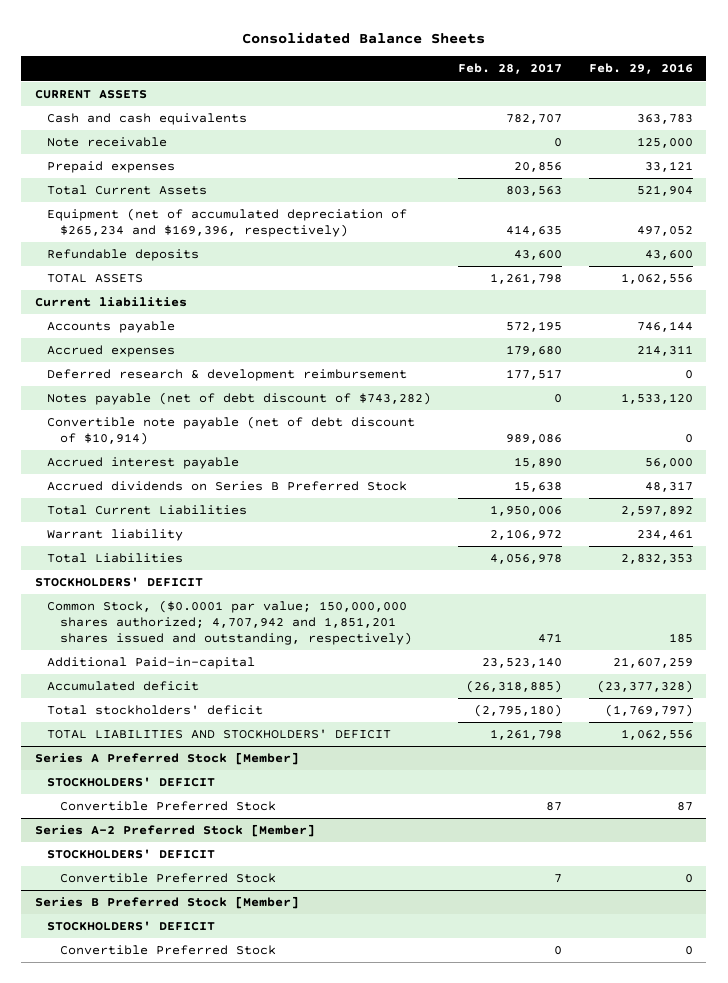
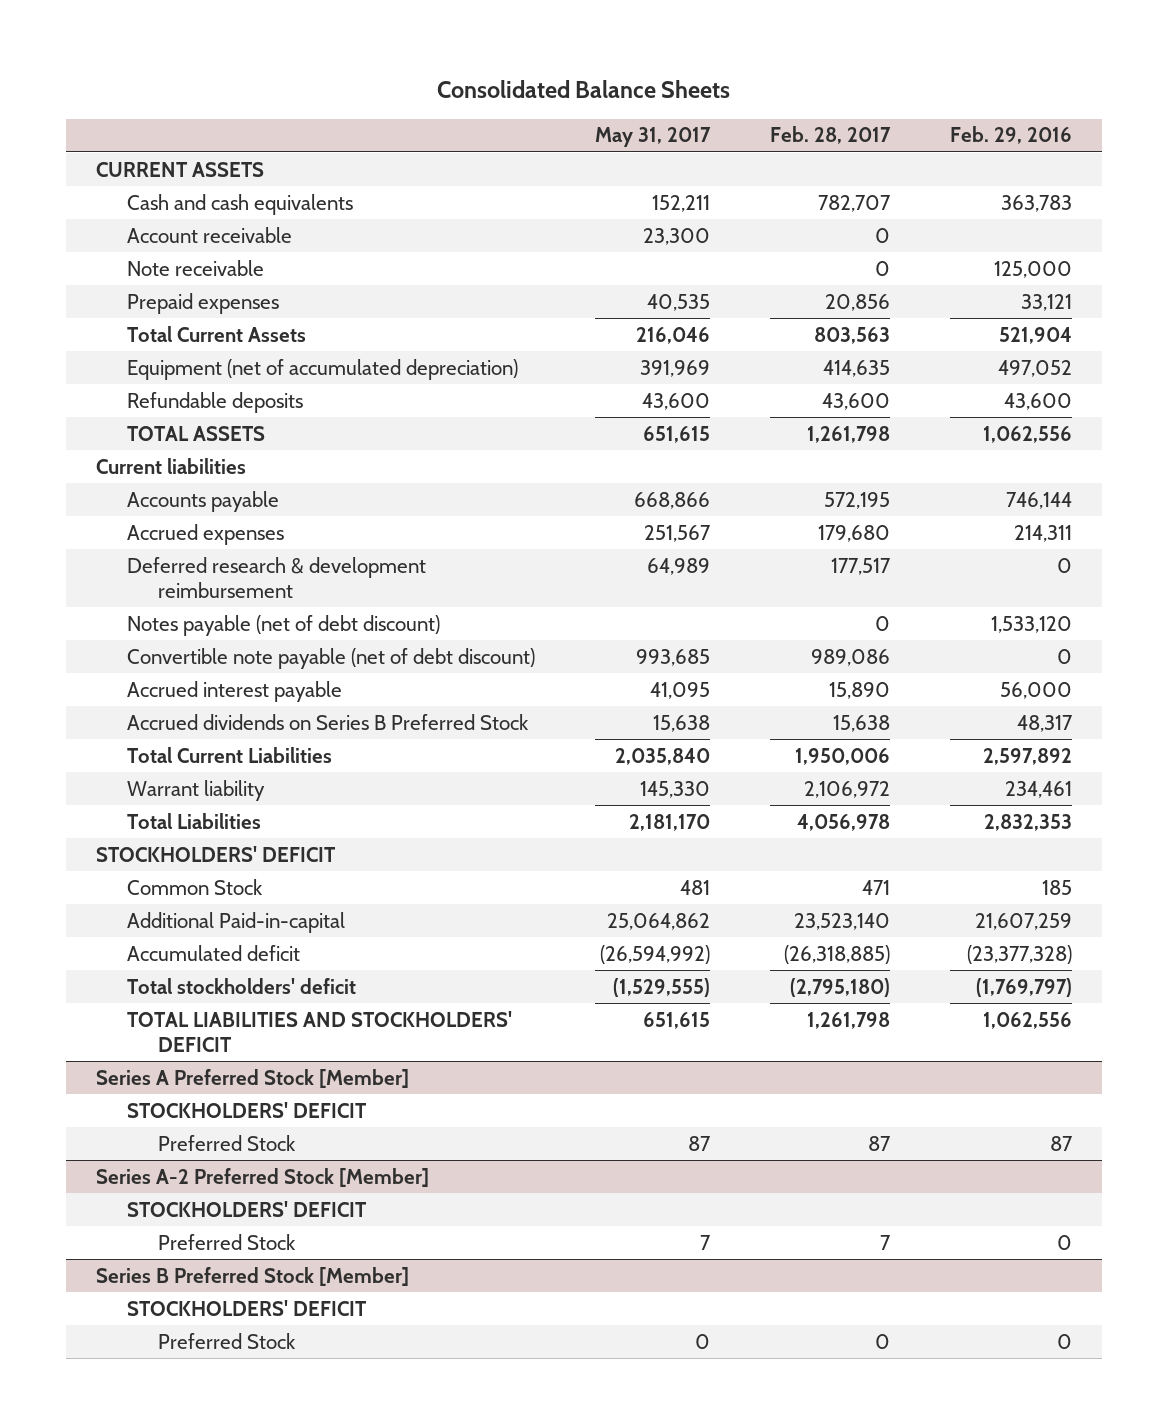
none -> [595,127,712,148] May 31, 2017
none -> [127,226,293,243] Account receivable
[47,208,408,238] Equipment (net of accumulated depreciation of $265,234 and $169,396, respectively) -> [127,358,519,380] Equipment (net of accumulated depreciation)
[47,392,432,406] Notes payable (net of debt discount of $743,282) -> [127,614,441,636] Notes payable (net of debt discount)
[47,416,416,446] Convertible note payable (net of debt discount of $10,914) -> [127,647,536,669] Convertible note payable (net of debt discount)
[47,600,413,645] Common Stock, ($0.0001 par value; 150,000,000 shares authorized; 4,707,942 and 1,851,201 shares issued and outstanding, respectively) -> [127,878,264,895] Common Stock
[60,801,277,812] Convertible Preferred Stock -> [157,1134,296,1151] Preferred Stock
[60,873,277,884] Convertible Preferred Stock -> [157,1233,296,1250] Preferred Stock
[60,945,277,956] Convertible Preferred Stock -> [157,1332,296,1349] Preferred Stock

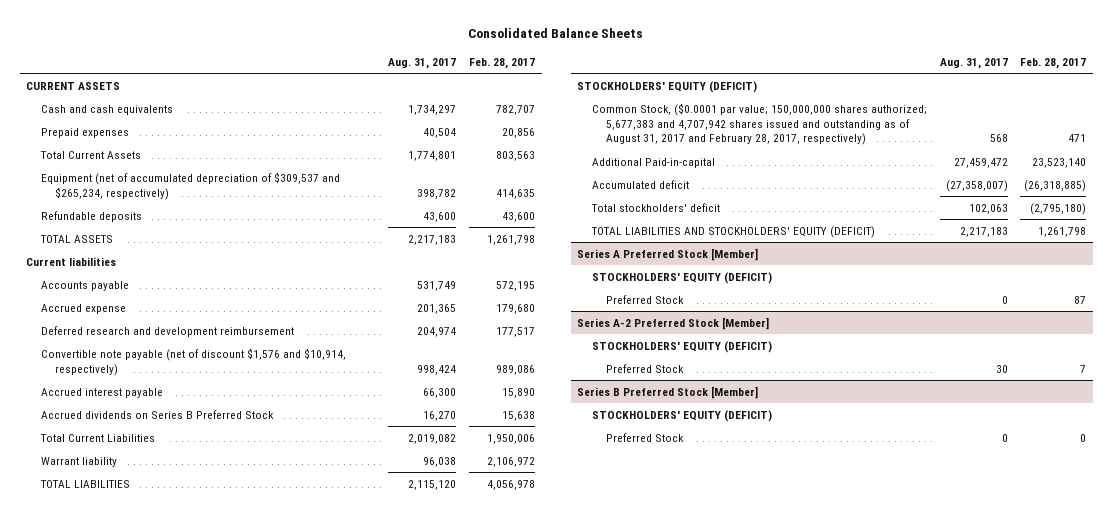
[595,127,712,148] May 31, 2017 -> none
[950,126,1073,145] Feb. 29, 2016 -> none
none -> [388,57,457,69] Aug. 31, 2017
[127,226,293,243] Account receivable -> none
[127,259,265,276] Note receivable -> none
[127,358,519,380] Equipment (net of accumulated depreciation) -> [40,171,340,200] Equipment (net of accumulated depreciation of $309,537 and $265,234, respectively)
[127,647,536,669] Convertible note payable (net of debt discount) -> none
[127,523,285,545] Accrued expenses -> [40,303,126,314] Accrued expense
[127,556,427,598] Deferred research & development reimbursement -> [40,325,294,337] Deferred research and development reimbursement
[127,614,441,636] Notes payable (net of debt discount) -> [40,347,346,376] Convertible note payable (net of discount $1,576 and $10,914, respectively)
[875,615,891,631] 0 -> [496,364,536,375] 989,086
[127,812,262,829] Total Liabilities -> [39,479,130,488] TOTAL LIABILITIES
[96,845,337,862] STOCKHOLDERS' DEFICIT -> [577,80,758,93] STOCKHOLDERS' EQUITY (DEFICIT)
[127,878,264,895] Common Stock -> [591,102,927,146] Common Stock, ($0.0001 par value; 150,000,000 shares authorized; 5,677,383 and 4,707,942 shares issued and outstanding as of August 31, 2017 and February 28, 2017, respectively)
[127,1010,513,1052] TOTAL LIABILITIES AND STOCKHOLDERS' DEFICIT -> [590,225,875,238] TOTAL LIABILITIES AND STOCKHOLDERS' EQUITY (DEFICIT)
[127,1101,368,1118] STOCKHOLDERS' DEFICIT -> [591,271,772,284] STOCKHOLDERS' EQUITY (DEFICIT)
[127,1200,368,1217] STOCKHOLDERS' DEFICIT -> [591,340,772,353] STOCKHOLDERS' EQUITY (DEFICIT)
[127,1299,368,1316] STOCKHOLDERS' DEFICIT -> [591,409,772,422] STOCKHOLDERS' EQUITY (DEFICIT)

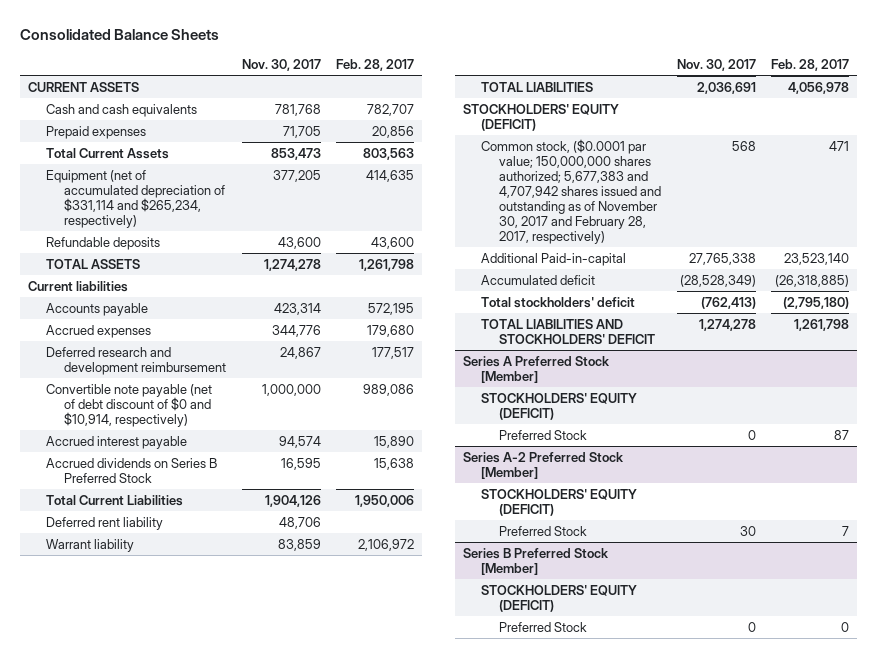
[388,57,457,69] Aug. 31, 2017 -> none
none -> [241,58,321,71] Nov. 30, 2017
[40,171,340,200] Equipment (net of accumulated depreciation of $309,537 and $265,234, respectively) -> [45,169,226,228] Equipment (net of accumulated depreciation of $331,114 and $265,234, respectively)
[40,303,126,314] Accrued expense -> [45,324,151,338] Accrued expenses
[40,347,346,376] Convertible note payable (net of discount $1,576 and $10,914, respectively) -> [45,383,212,427] Convertible note payable (net of debt discount of $0 and $10,914, respectively)
none -> [45,516,163,530] Deferred rent liability
[591,102,927,146] Common Stock, ($0.0001 par value; 150,000,000 shares authorized; 5,677,383 and 4,707,942 shares issued and outstanding as of August 31, 2017 and February 28, 2017, respectively) -> [480,138,661,245] Common stock, ($0.0001 par value; 150,000,000 shares authorized; 5,677,383 and 4,707,942 shares issued and outstanding as of November 30, 2017 and February 28, 2017, respectively)
[590,225,875,238] TOTAL LIABILITIES AND STOCKHOLDERS' EQUITY (DEFICIT) -> [480,318,655,344] TOTAL LIABILITIES AND STOCKHOLDERS' DEFICIT

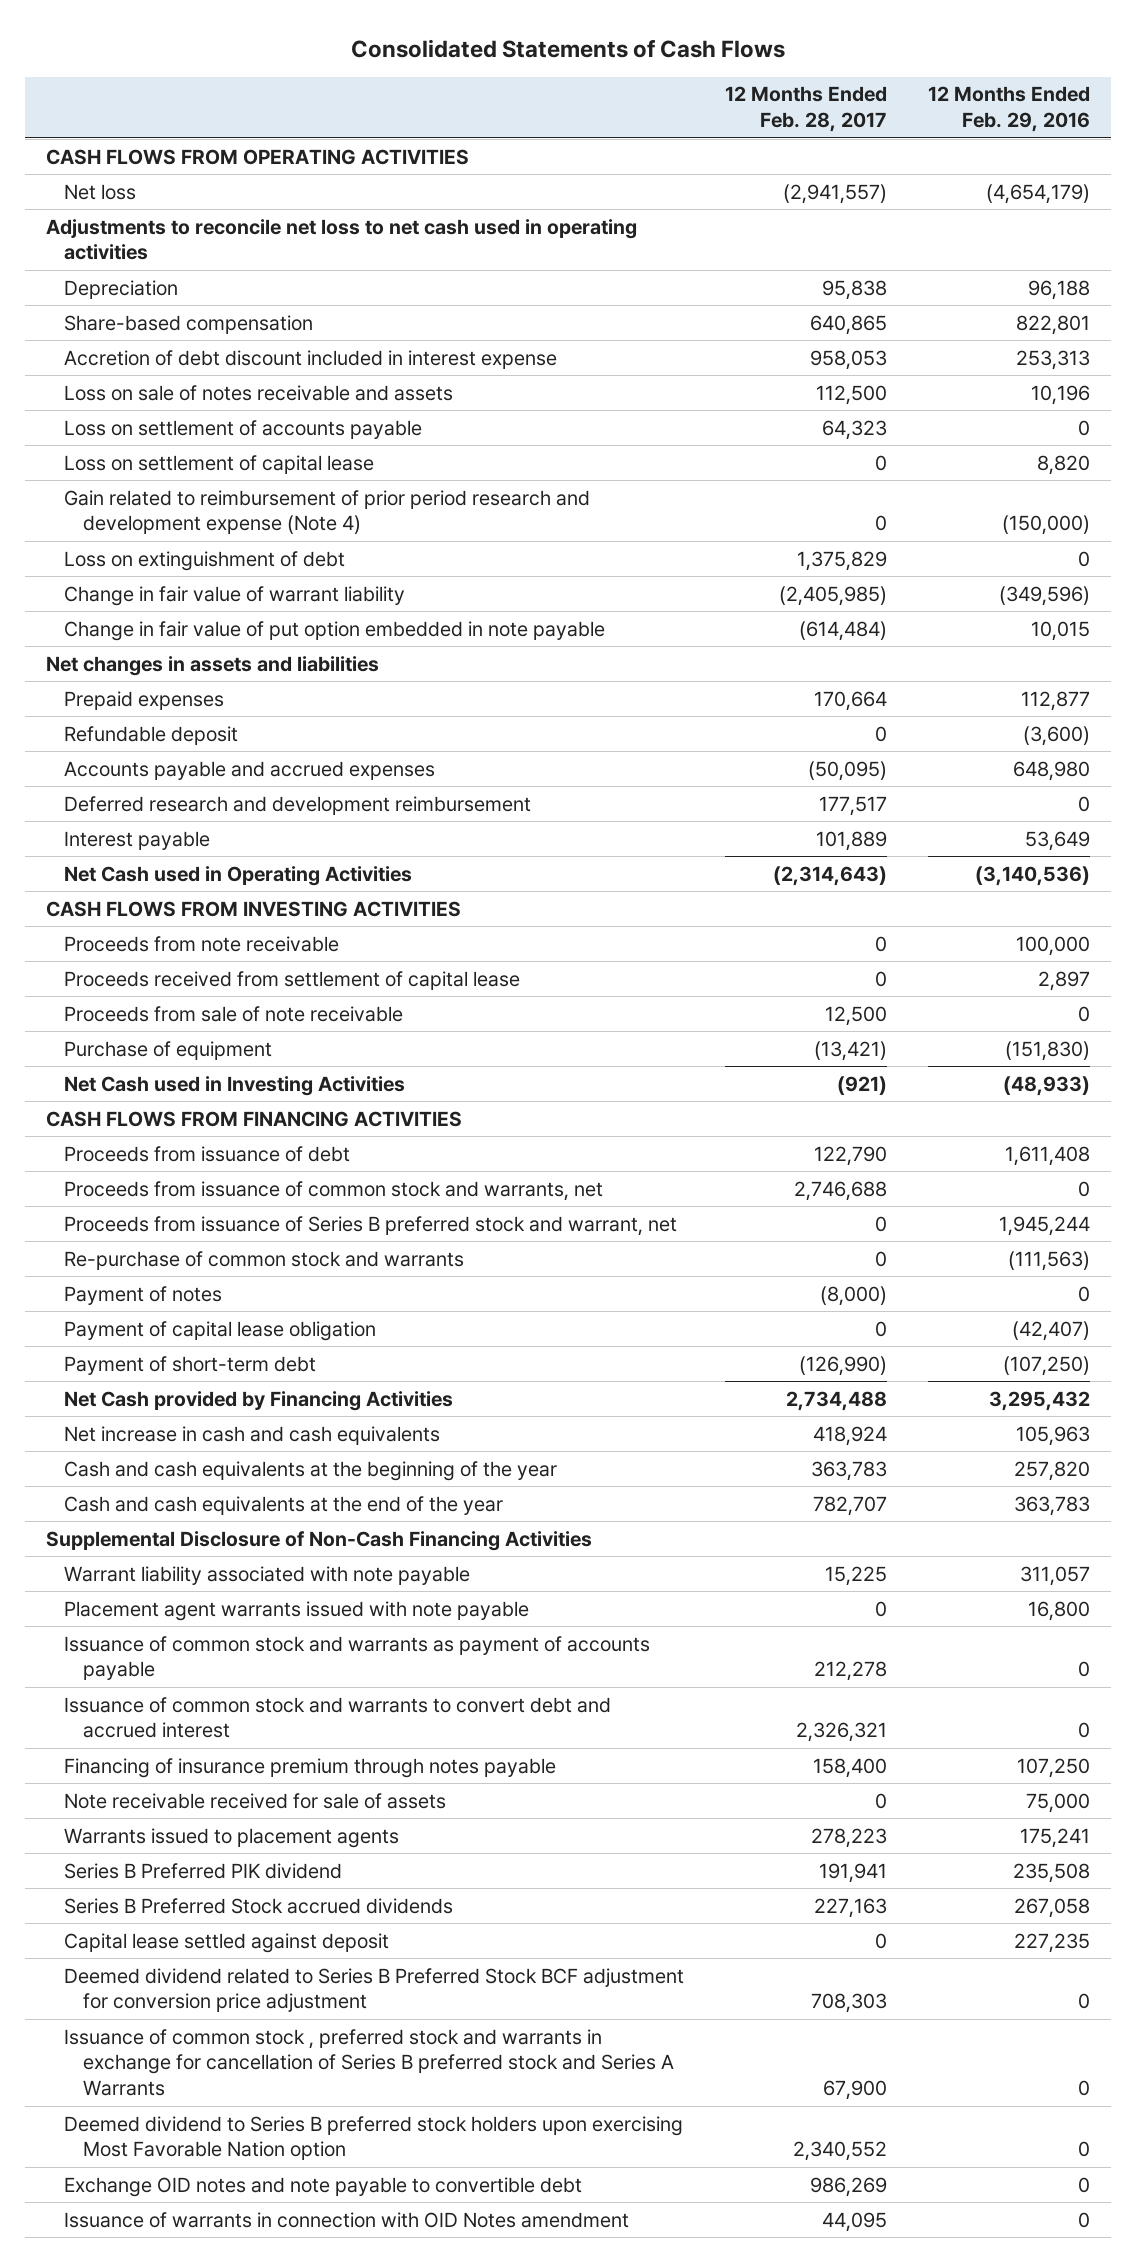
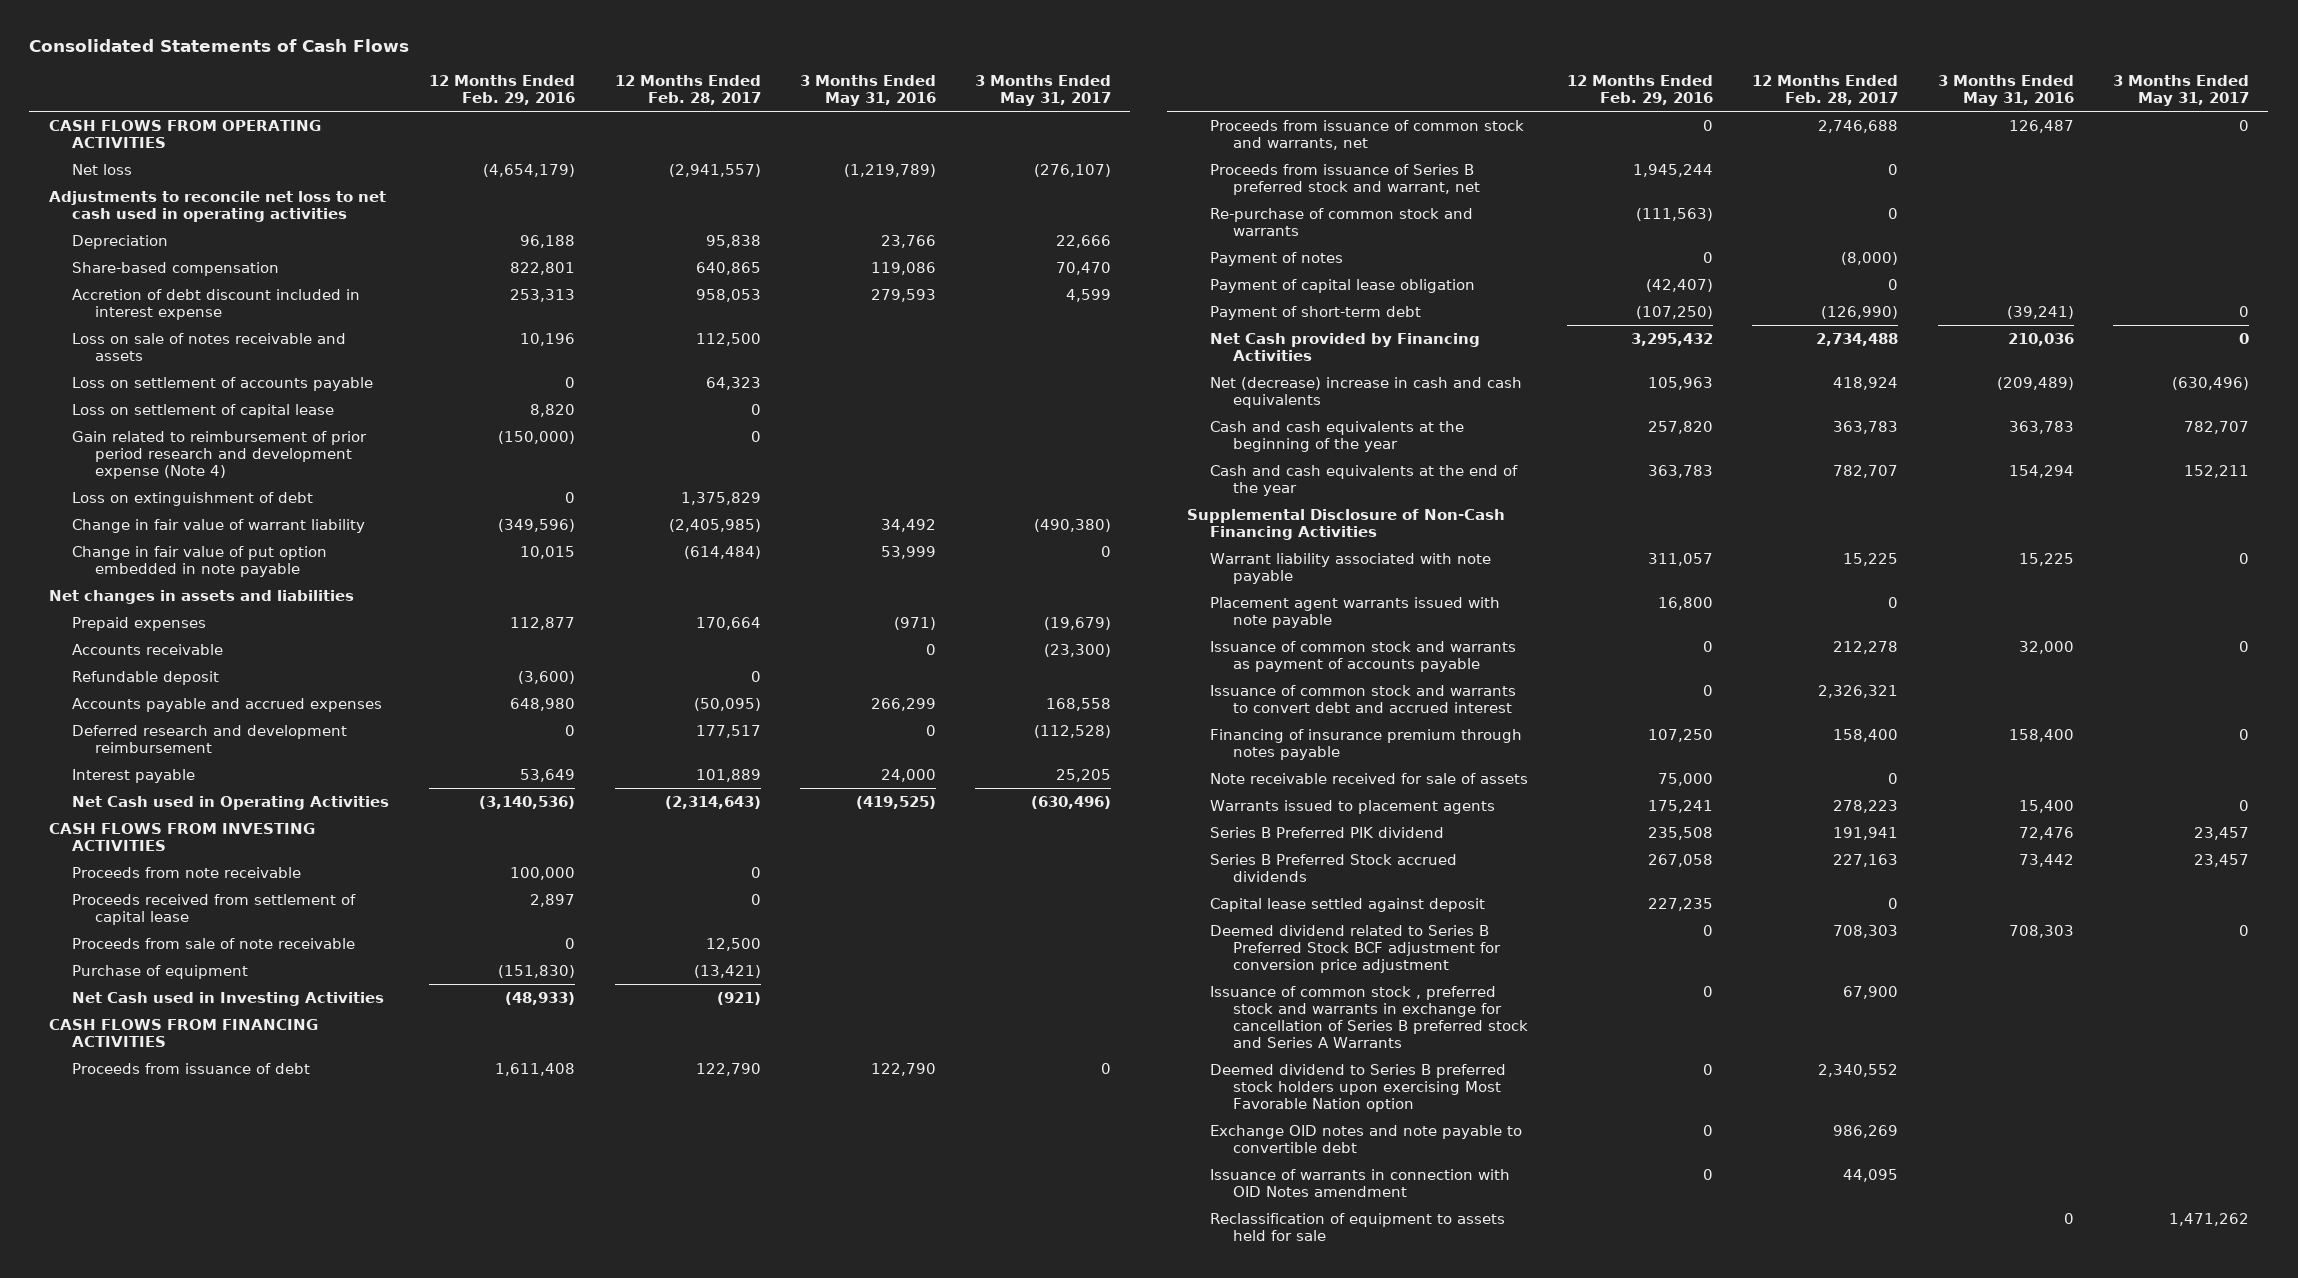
none -> [799,75,936,107] 3 Months Ended May 31, 2016
none -> [974,75,1111,107] 3 Months Ended May 31, 2017
none -> [72,643,224,655] Accounts receivable
[64,1425,441,1445] Net increase in cash and cash equivalents -> [1210,376,1523,408] Net (decrease) increase in cash and cash equivalents
none -> [1210,1212,1506,1241] Reclassification of equipment to assets held for sale

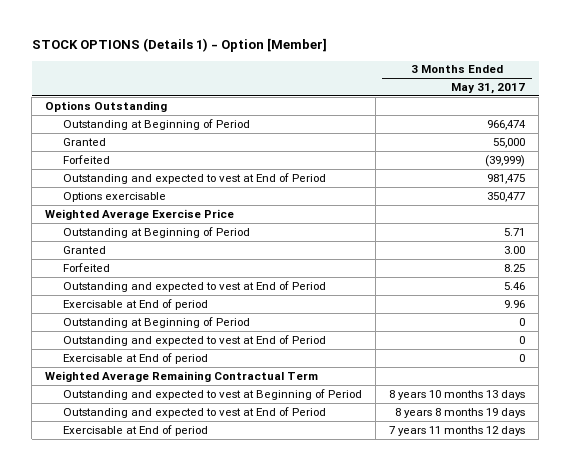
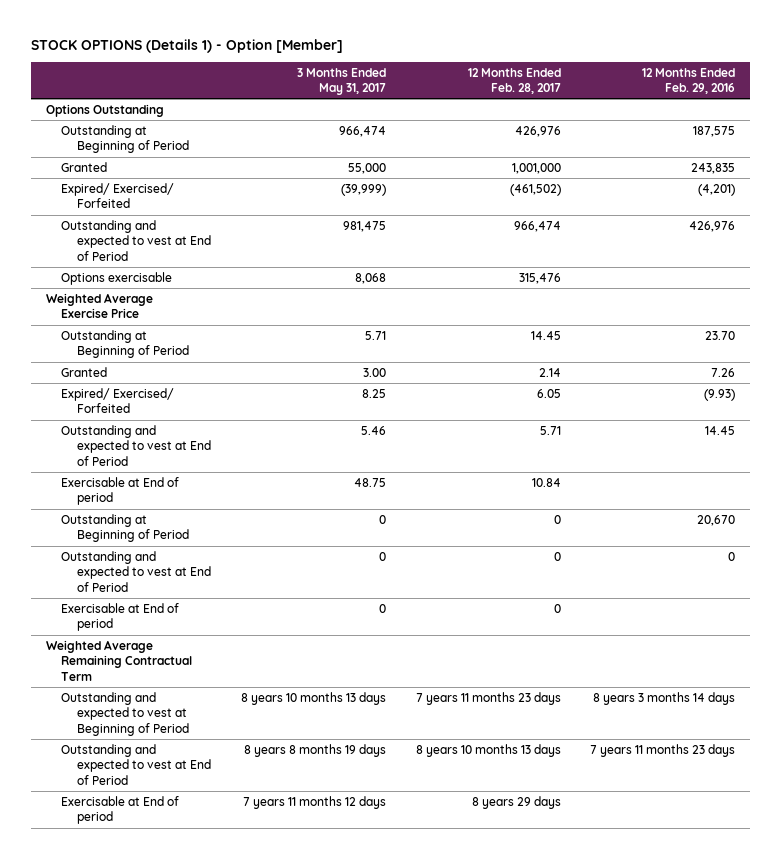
none -> [467,67,561,95] 12 Months Ended Feb. 28, 2017
none -> [642,67,736,95] 12 Months Ended Feb. 29, 2016
[62,154,110,164] Forfeited -> [61,182,175,209] Expired/ Exercised/ Forfeited
[486,191,525,202] 350,477 -> [354,272,386,284] 8,068
[62,262,110,272] Forfeited -> [61,387,175,414] Expired/ Exercised/ Forfeited
[503,299,525,308] 9.96 -> [353,477,386,487] 48.75

